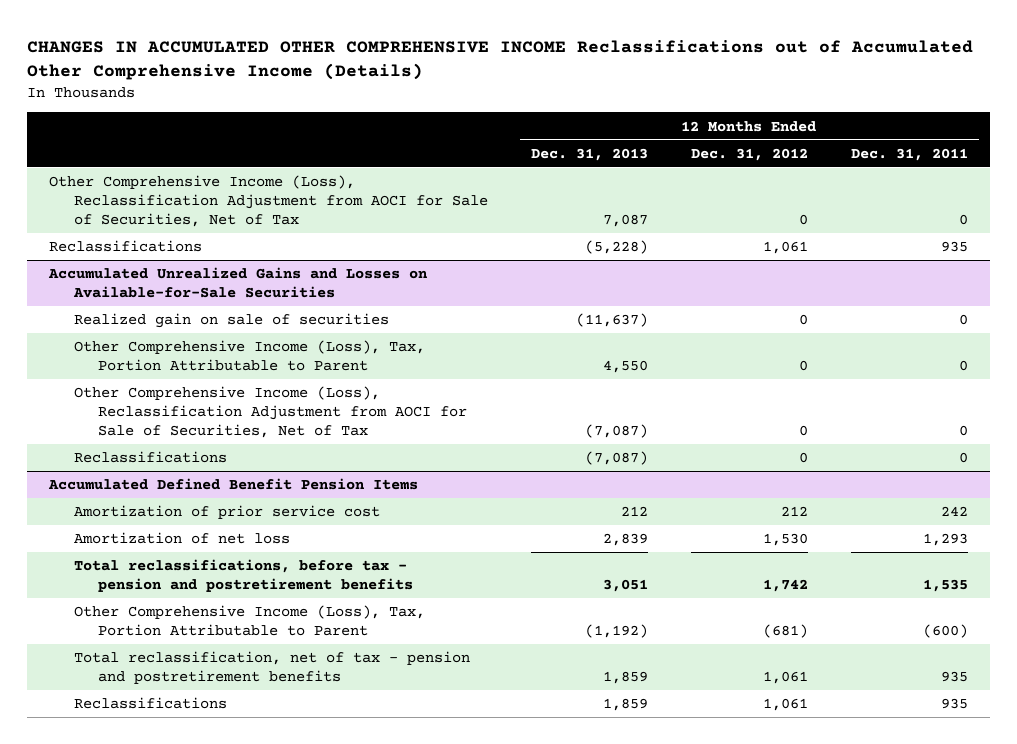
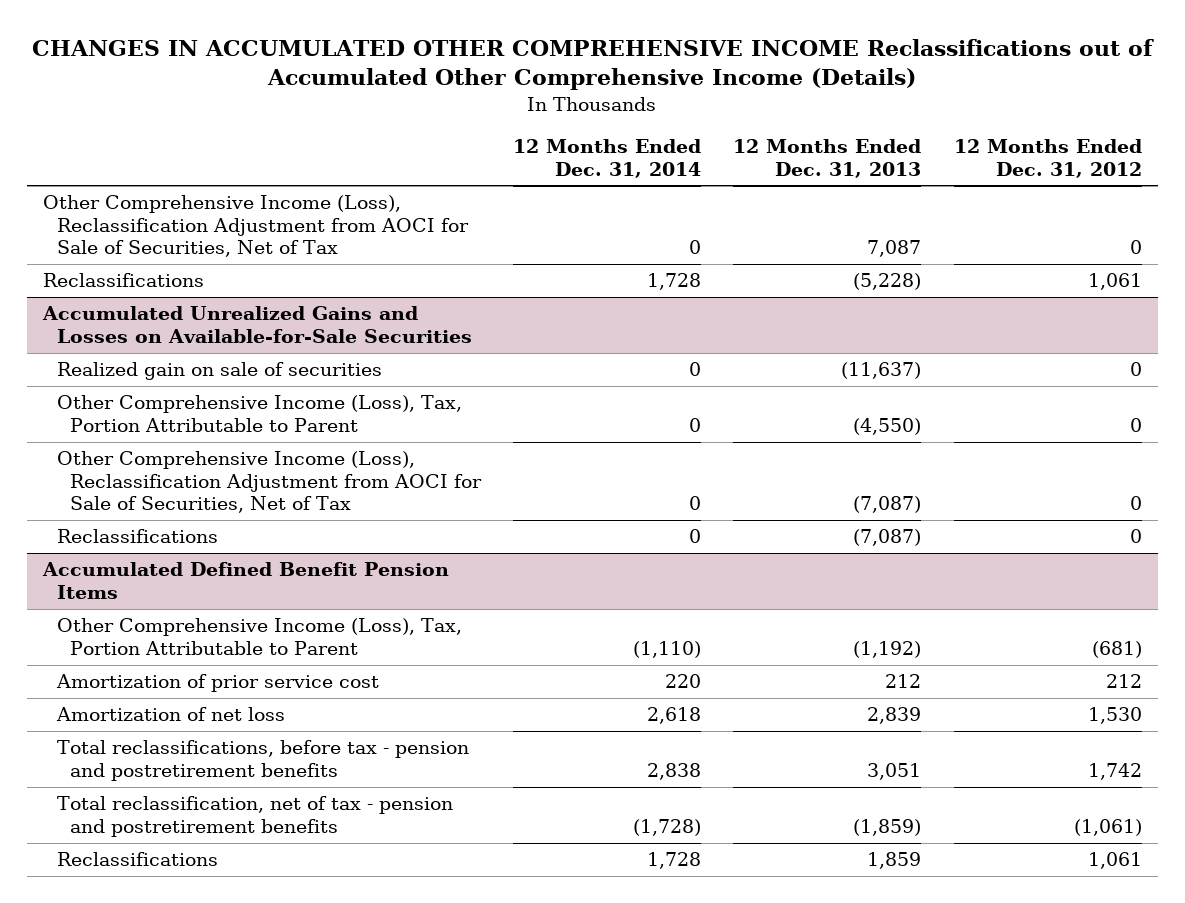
[850,147,968,161] Dec. 31, 2011 -> none
none -> [513,138,702,178] 12 Months Ended Dec. 31, 2014
[602,360,648,374] 4,550 -> [853,417,922,435] (4,550)
[73,605,425,637] Other Comprehensive Income (Loss), Tax, Portion Attributable to Parent -> [56,618,462,655] Other Comprehensive Income (Loss), Tax, Portion Attributable to Parent
[602,671,648,685] 1,859 -> [853,818,922,836] (1,859)
[762,671,808,685] 1,061 -> [1073,818,1142,836] (1,061)

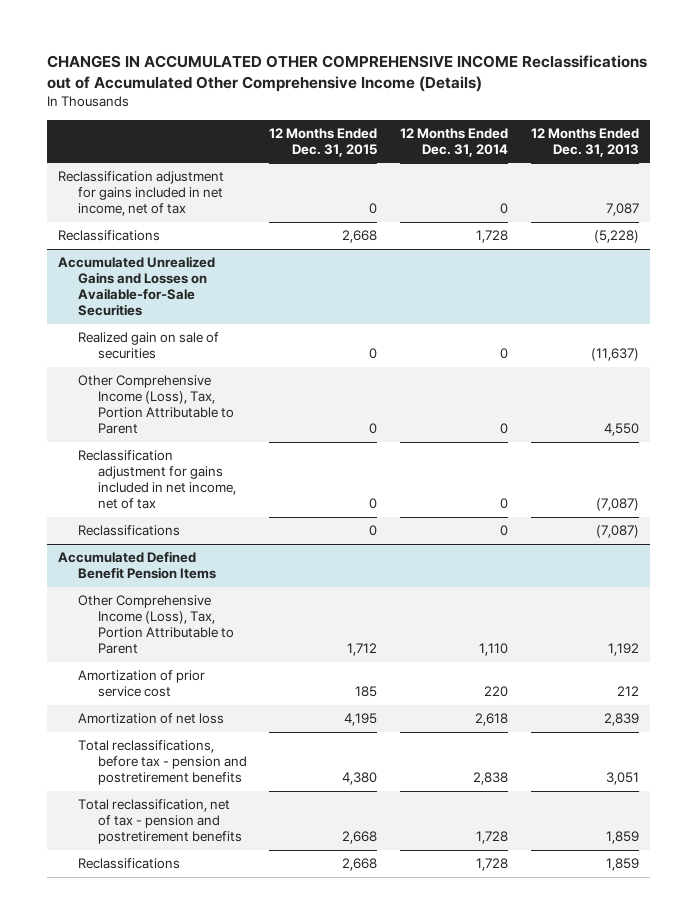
[953,138,1142,178] 12 Months Ended Dec. 31, 2012 -> none
none -> [269,127,378,157] 12 Months Ended Dec. 31, 2015
[43,195,469,258] Other Comprehensive Income (Loss), Reclassification Adjustment from AOCI for Sale of Securities, Net of Tax -> [58,171,225,217] Reclassification adjustment for gains included in net income, net of tax
[853,417,922,435] (4,550) -> [603,423,639,437] 4,550
[56,451,483,514] Other Comprehensive Income (Loss), Reclassification Adjustment from AOCI for Sale of Securities, Net of Tax -> [77,450,236,510] Reclassification adjustment for gains included in net income, net of tax
[633,640,702,658] (1,110) -> [479,643,509,657] 1,110
[853,640,922,658] (1,192) -> [607,643,639,657] 1,192
[633,818,702,836] (1,728) -> [476,831,509,845] 1,728
[853,818,922,836] (1,859) -> [605,831,639,845] 1,859

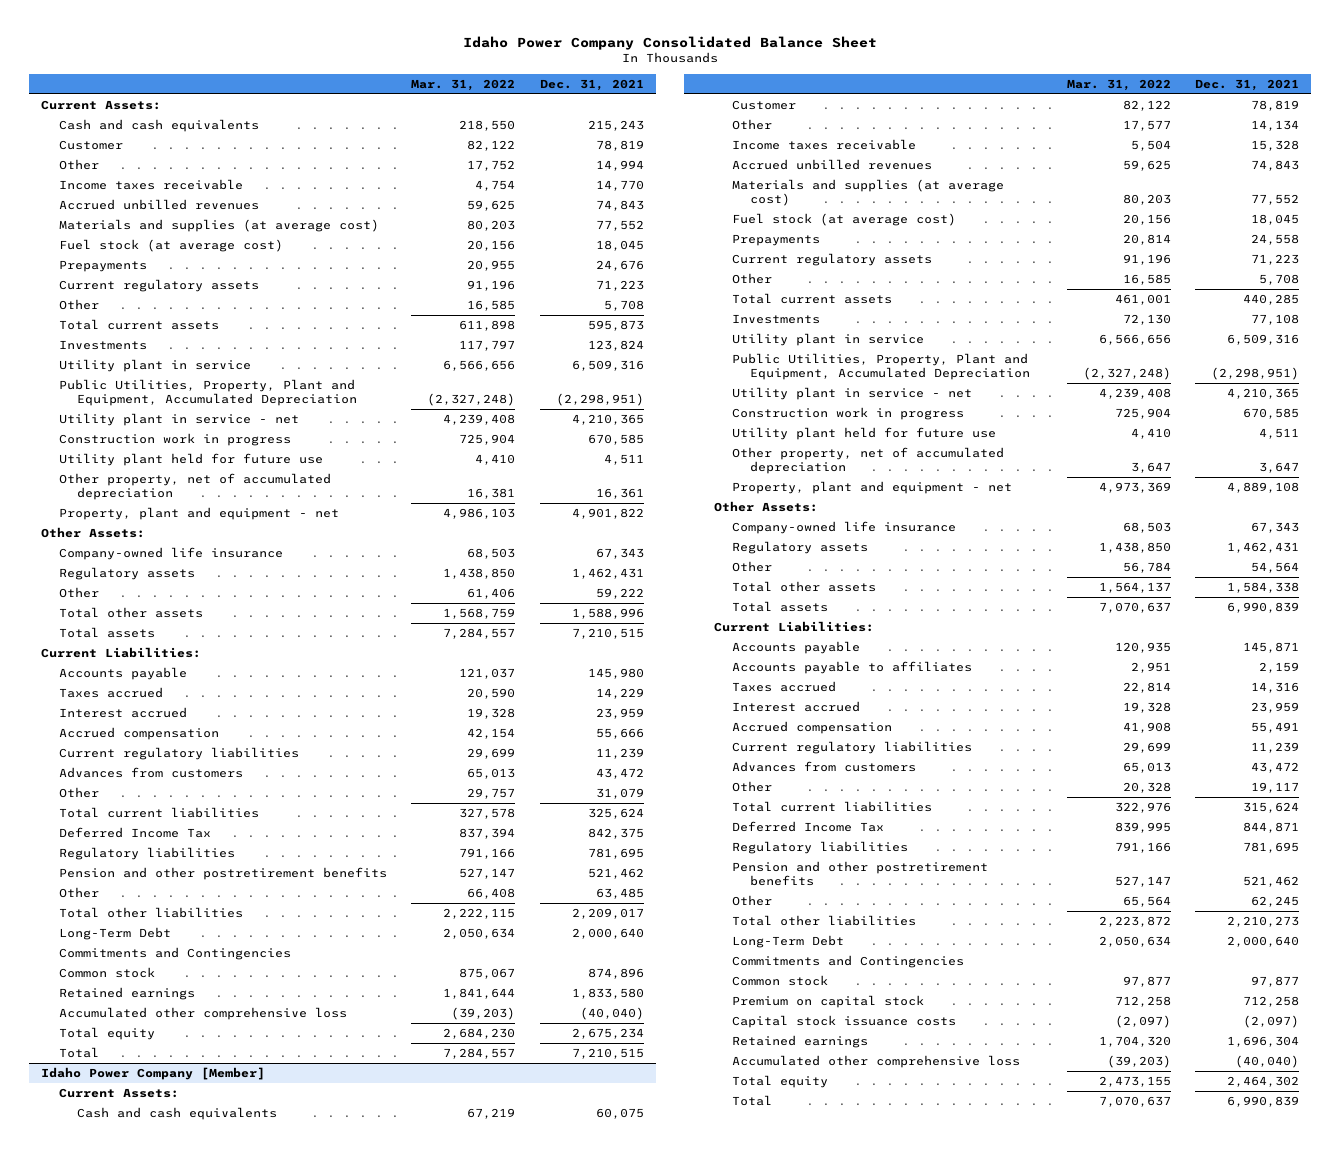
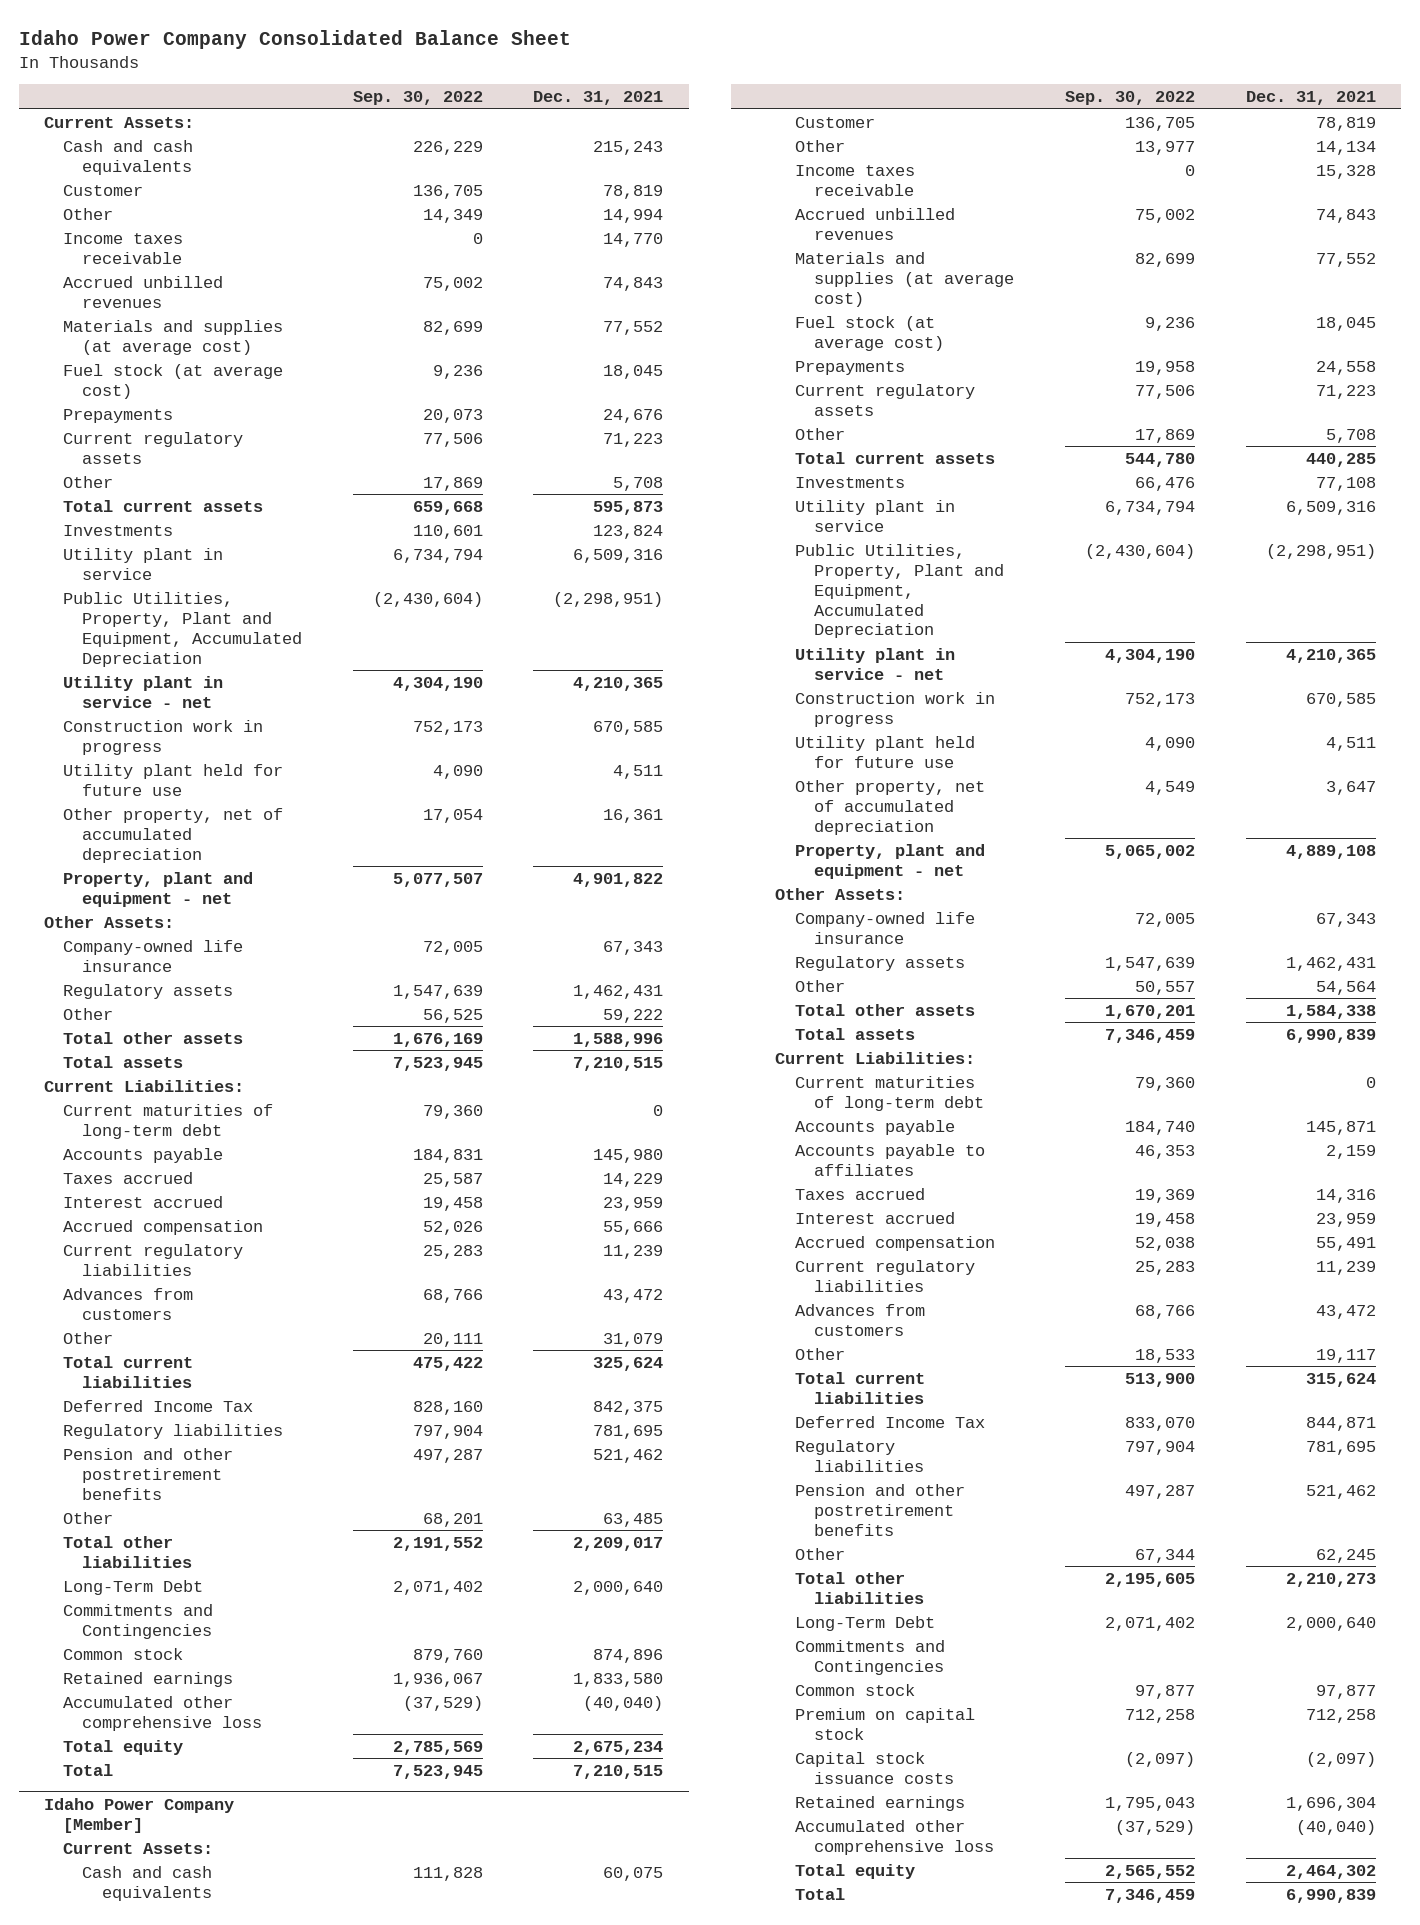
[411,78,516,91] Mar. 31, 2022 -> none
none -> [352,91,483,106] Sep. 30, 2022
none -> [63,1103,274,1139] Current maturities of long-term debt
none -> [794,1075,984,1111] Current maturities of long-term debt

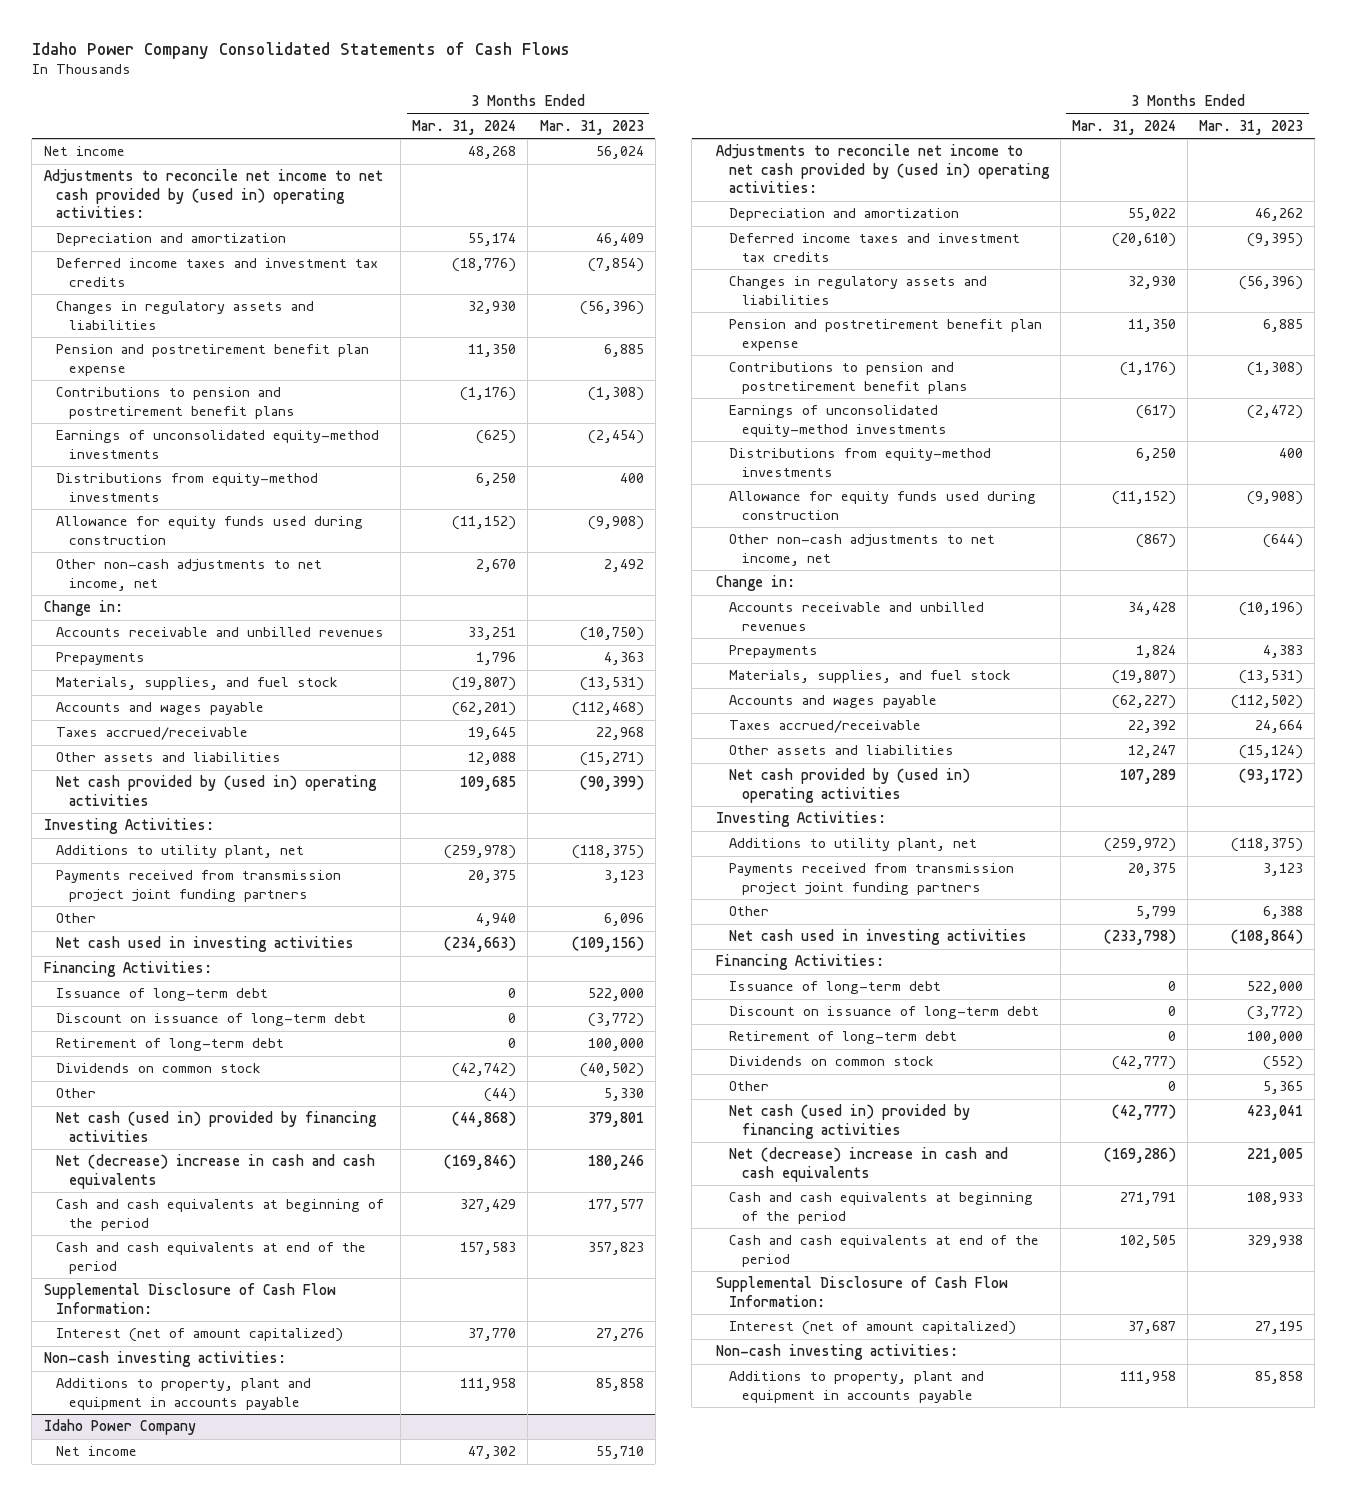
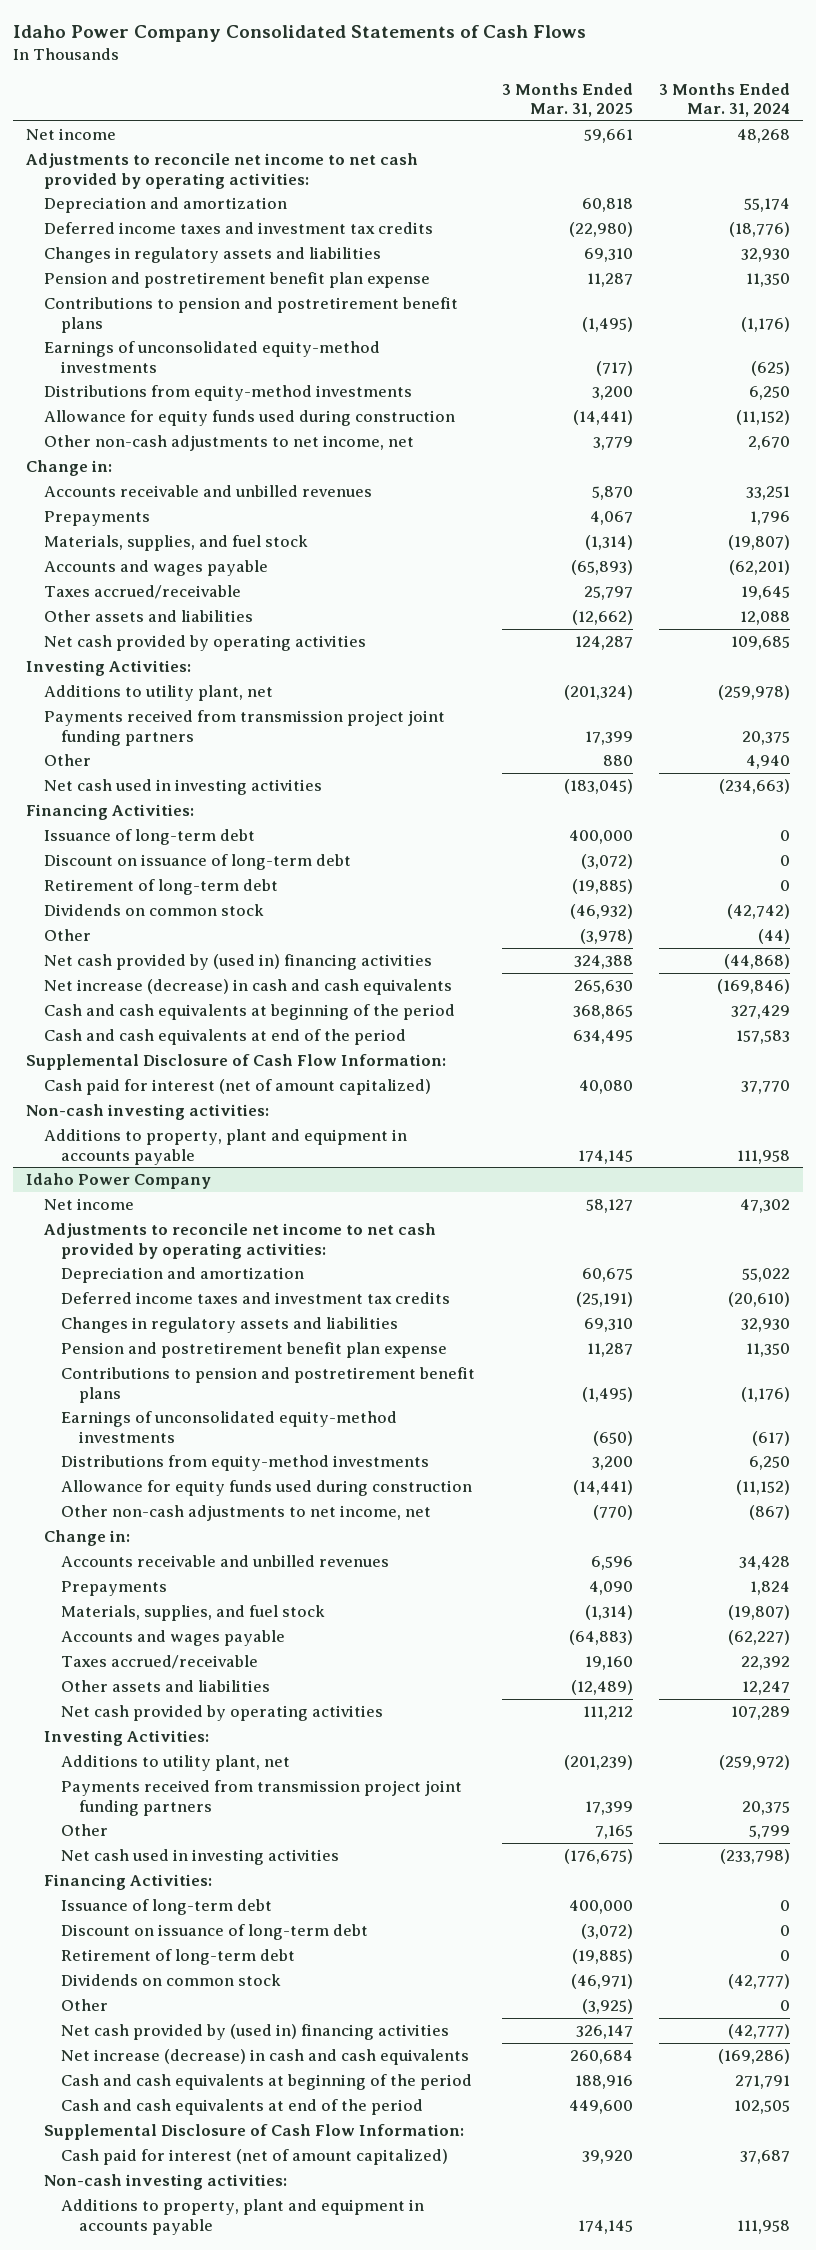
[539,119,644,135] Mar. 31, 2023 -> none
none -> [501,82,633,118] 3 Months Ended Mar. 31, 2025
[43,169,383,219] Adjustments to reconcile net income to net cash provided by (used in) operating activities: -> [26,152,419,189] Adjustments to reconcile net income to net cash provided by operating activities:
[56,775,378,806] Net cash provided by (used in) operating activities -> [43,634,366,651] Net cash provided by operating activities
[56,1111,378,1142] Net cash (used in) provided by financing activities -> [43,953,432,970] Net cash provided by (used in) financing activities
[56,1154,376,1189] Net (decrease) increase in cash and cash equivalents -> [43,978,452,995] Net increase (decrease) in cash and cash equivalents
[56,1328,344,1343] Interest (net of amount capitalized) -> [43,1078,431,1095] Cash paid for interest (net of amount capitalized)
[716,144,1050,194] Adjustments to reconcile net income to net cash provided by (used in) operating activities: -> [43,1222,436,1259] Adjustments to reconcile net income to net cash provided by operating activities:
[728,768,970,803] Net cash provided by (used in) operating activities -> [61,1704,384,1721] Net cash provided by operating activities
[728,1104,970,1139] Net cash (used in) provided by financing activities -> [61,2023,450,2040] Net cash provided by (used in) financing activities
[728,1147,1008,1182] Net (decrease) increase in cash and cash equivalents -> [61,2048,470,2065] Net increase (decrease) in cash and cash equivalents
[728,1321,1016,1336] Interest (net of amount capitalized) -> [61,2148,449,2165] Cash paid for interest (net of amount capitalized)

